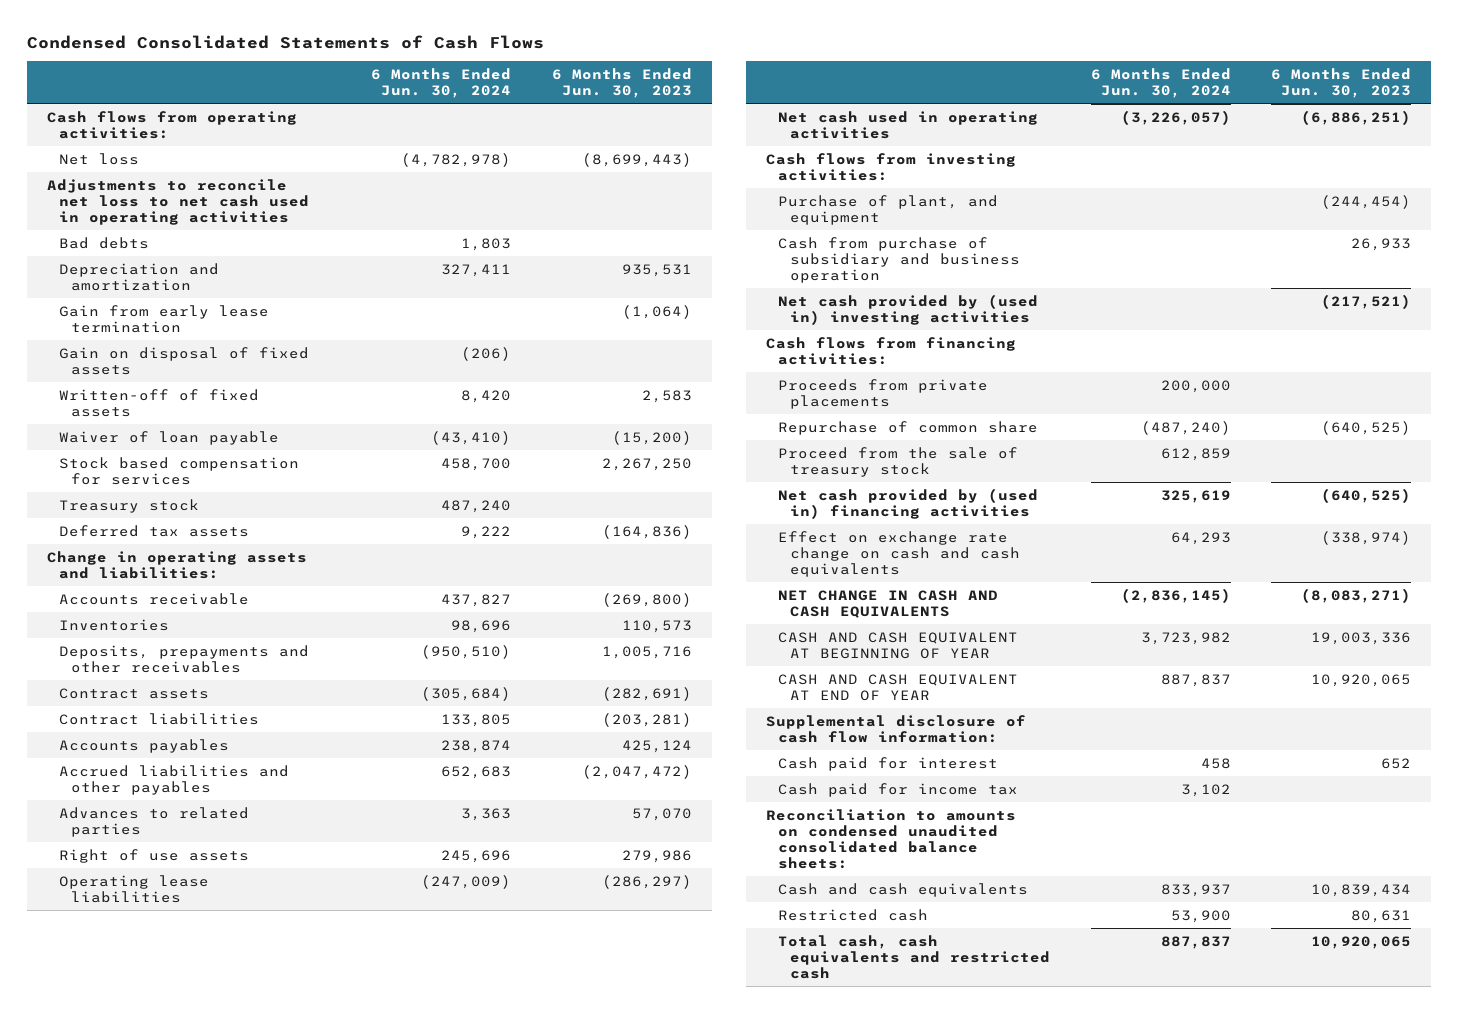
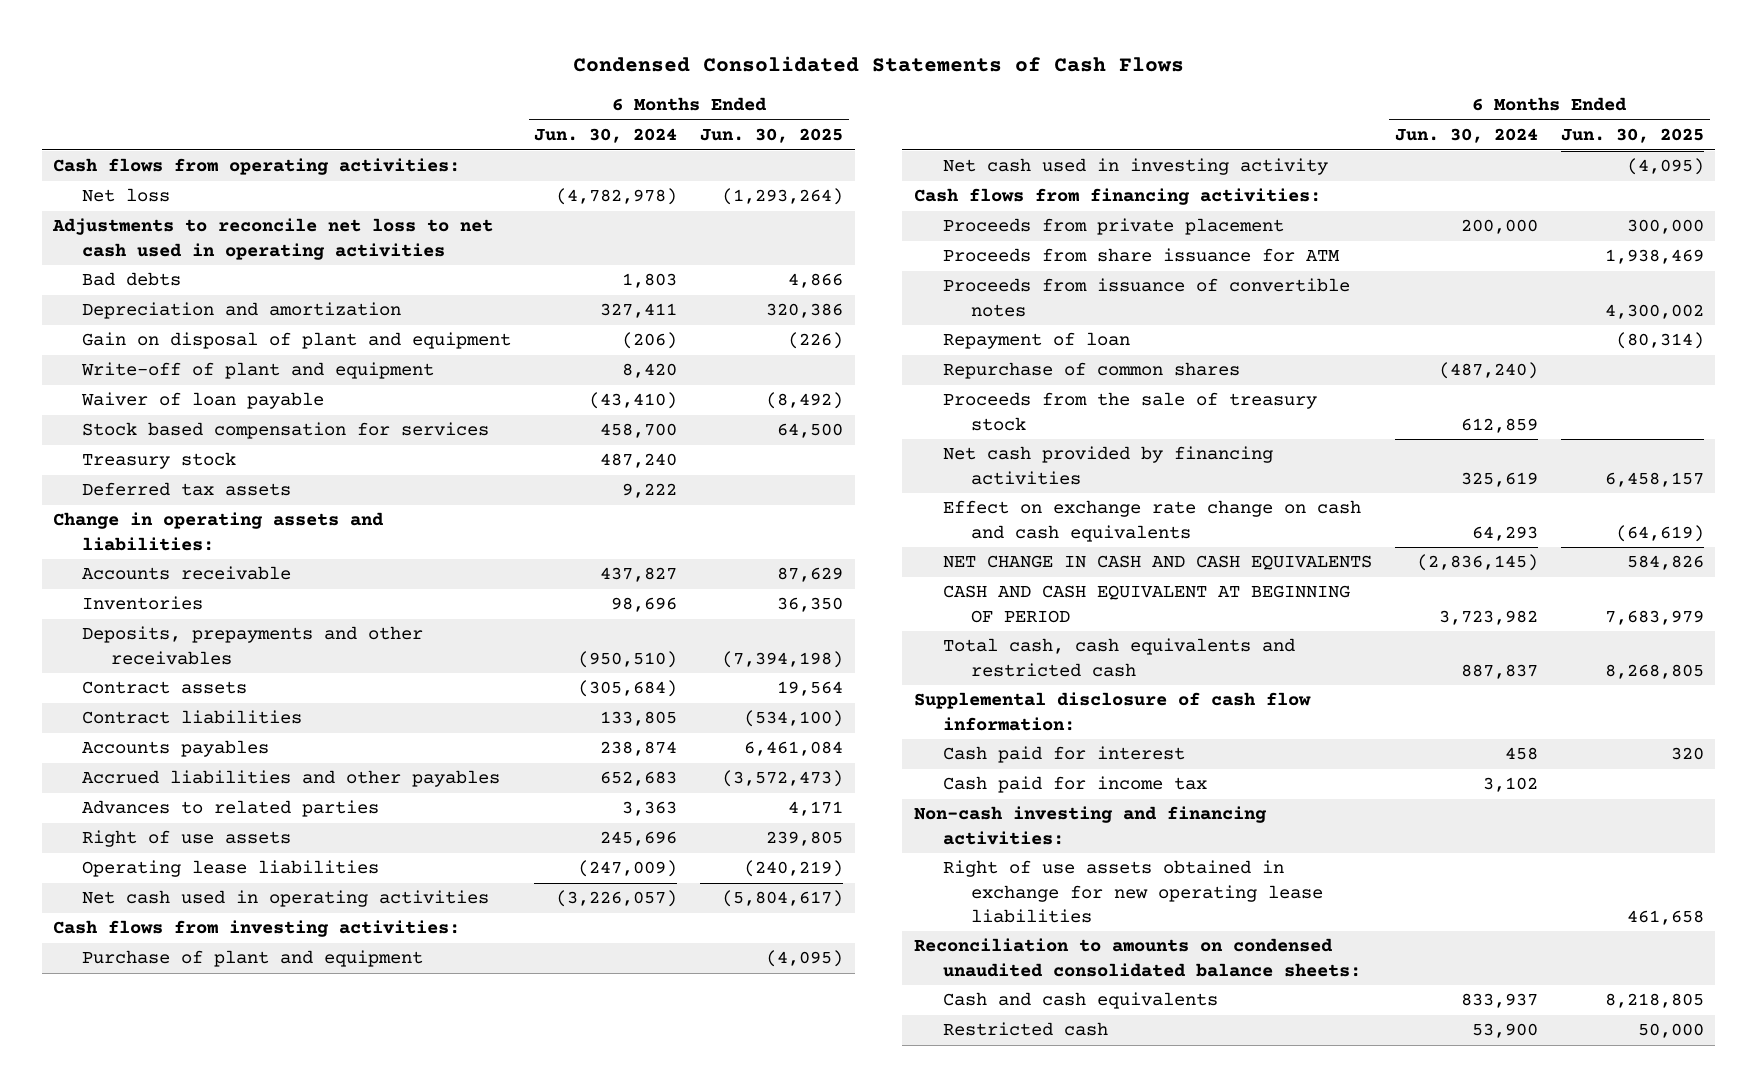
[551,68,692,99] 6 Months Ended Jun. 30, 2023 -> none
none -> [700,128,844,144] Jun. 30, 2025
[58,304,269,333] Gain from early lease termination -> none
[58,346,309,375] Gain on disposal of fixed assets -> [82,332,512,350] Gain on disposal of plant and equipment
[58,388,259,417] Written-off of fixed assets -> [81,362,435,380] Write-off of plant and equipment
[778,236,1021,283] Cash from purchase of subsidiary and business operation -> none
[778,194,999,225] Purchase of plant, and equipment -> [82,950,424,968] Purchase of plant and equipment
[778,293,1039,325] Net cash provided by (used in) investing activities -> [942,158,1328,176] Net cash used in investing activity
[778,378,989,409] Proceeds from private placements -> [942,218,1284,236] Proceeds from private placement
none -> [942,248,1340,263] Proceeds from share issuance for ATM
none -> [942,278,1350,317] Proceeds from issuance of convertible notes
none -> [942,332,1130,350] Repayment of loan
[778,420,1039,435] Repurchase of common share -> [942,362,1240,380] Repurchase of common shares
[778,446,1019,477] Proceed from the sale of treasury stock -> [942,392,1317,431] Proceeds from the sale of treasury stock
[778,487,1039,519] Net cash provided by (used in) financing activities -> [942,446,1273,485] Net cash provided by financing activities
[778,673,1019,701] CASH AND CASH EQUIVALENT AT END OF YEAR -> none
[778,631,1019,659] CASH AND CASH EQUIVALENT AT BEGINNING OF YEAR -> [942,585,1350,623] CASH AND CASH EQUIVALENT AT BEGINNING OF PERIOD
[778,934,1051,979] Total cash, cash equivalents and restricted cash -> [942,638,1295,677] Total cash, cash equivalents and restricted cash
none -> [913,806,1267,845] Non-cash investing and financing activities:
none -> [942,860,1324,923] Right of use assets obtained in exchange for new operating lease liabilities

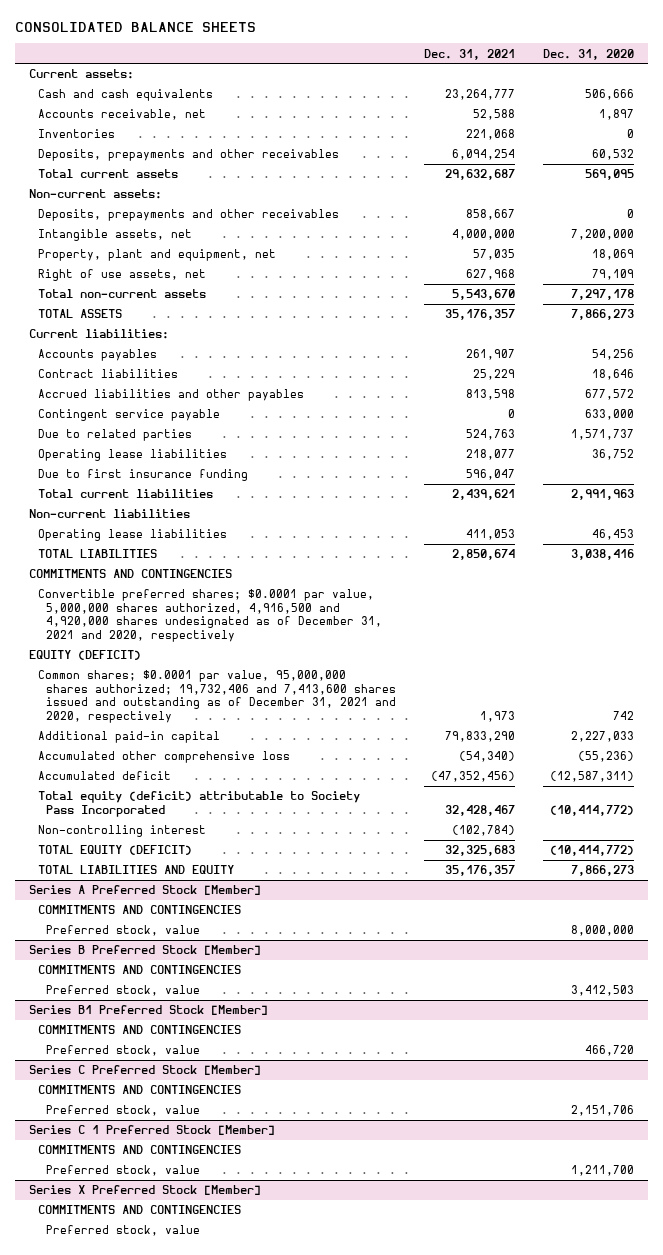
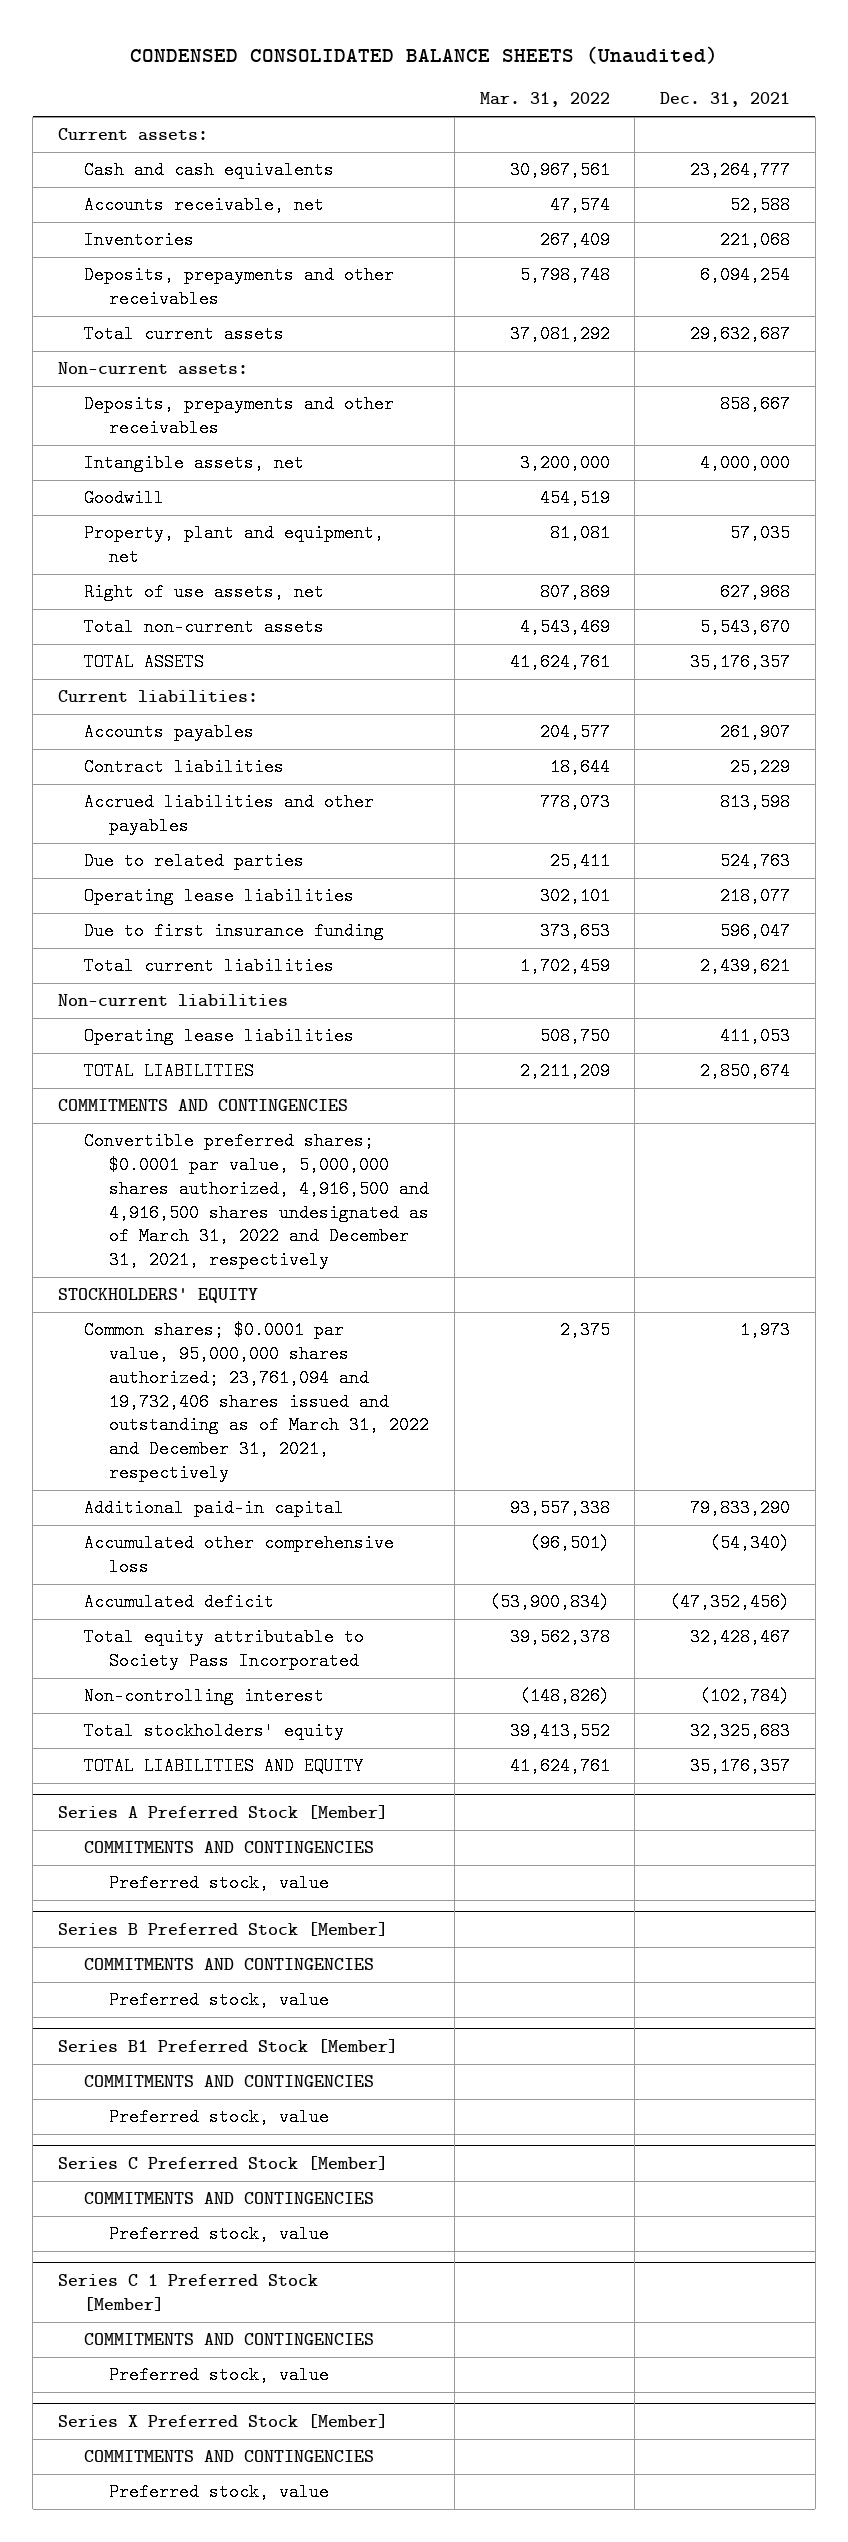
[14,22,256,33] CONSOLIDATED BALANCE SHEETS -> [129,45,718,64] CONDENSED CONSOLIDATED BALANCE SHEETS (Unaudited)
[543,48,635,60] Dec. 31, 2020 -> none
none -> [479,92,610,108] Mar. 31, 2022
none -> [83,489,164,508] Goodwill
[37,409,220,422] Contingent service payable -> none
[37,589,383,642] Convertible preferred shares; $0.0001 par value, 5,000,000 shares authorized, 4,916,500 and 4,920,000 shares undesignated as of December 31, 2021 and 2020, respectively -> [83,1132,430,1270] Convertible preferred shares; $0.0001 par value, 5,000,000 shares authorized, 4,916,500 and 4,916,500 shares undesignated as of March 31, 2022 and December 31, 2021, respectively
[28,650,141,661] EQUITY (DEFICIT) -> [57,1288,258,1304] STOCKHOLDERS' EQUITY
[37,670,397,723] Common shares; $0.0001 par value, 95,000,000 shares authorized; 19,732,406 and 7,413,600 shares issued and outstanding as of December 31, 2021 and 2020, respectively -> [83,1321,430,1482] Common shares; $0.0001 par value, 95,000,000 shares authorized; 23,761,094 and 19,732,406 shares issued and outstanding as of March 31, 2022 and December 31, 2021, respectively
[37,791,360,817] Total equity (deficit) attributable to Society Pass Incorporated -> [83,1628,364,1671] Total equity attributable to Society Pass Incorporated
[37,845,192,856] TOTAL EQUITY (DEFICIT) -> [83,1722,344,1741] Total stockholders' equity

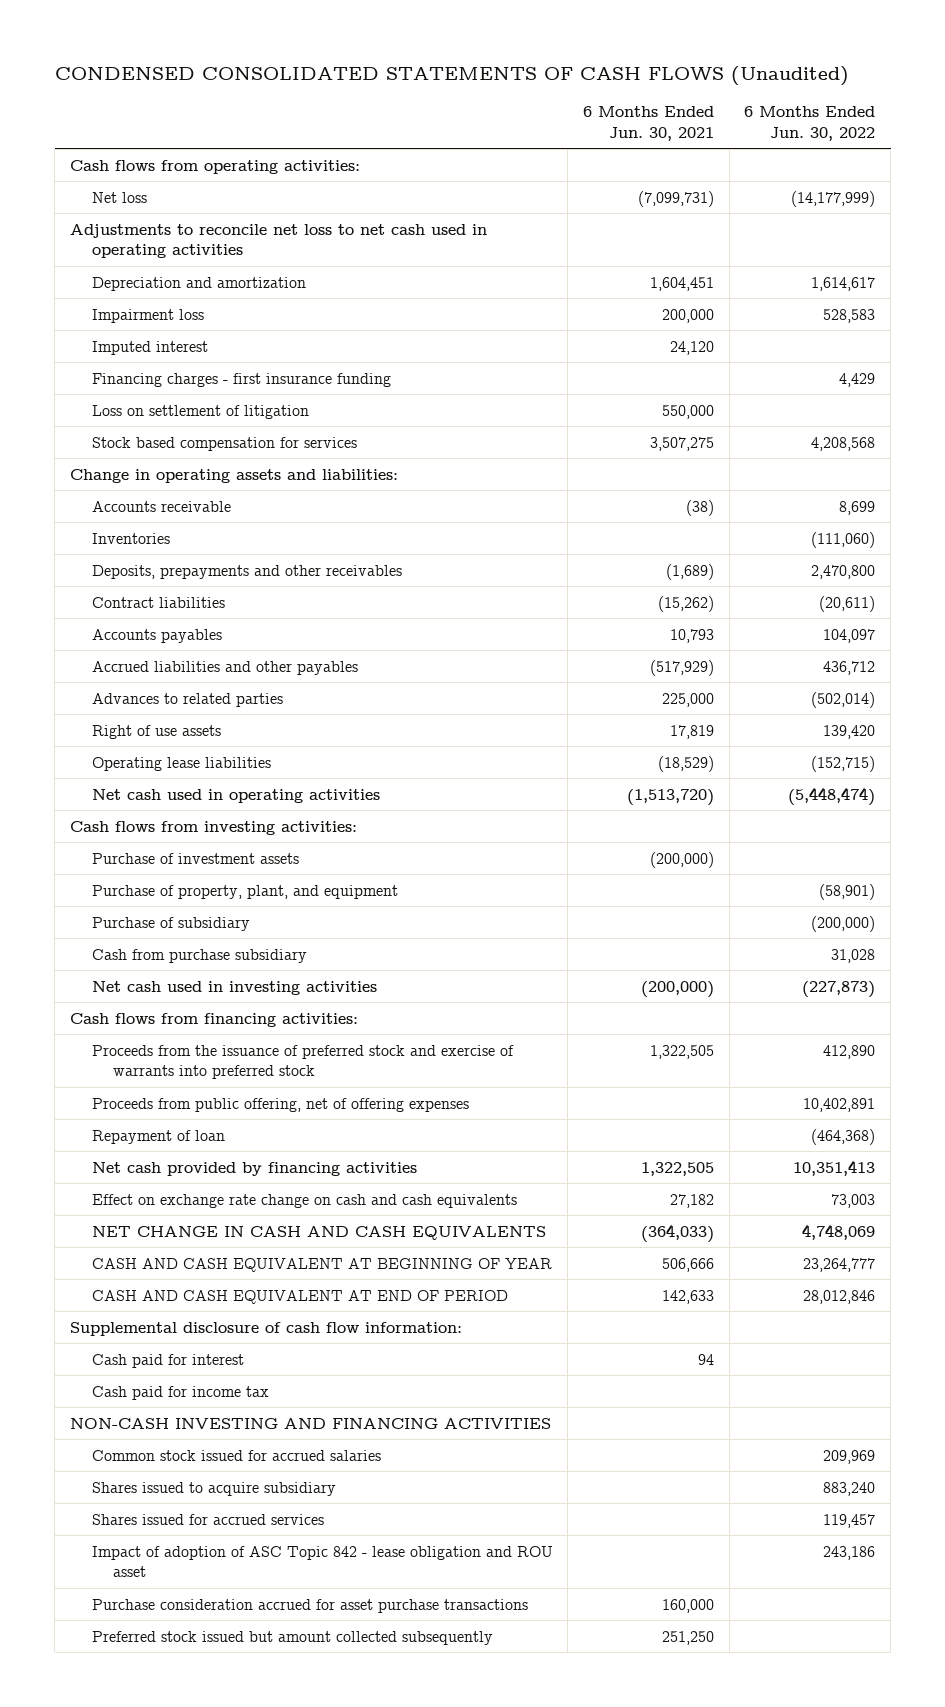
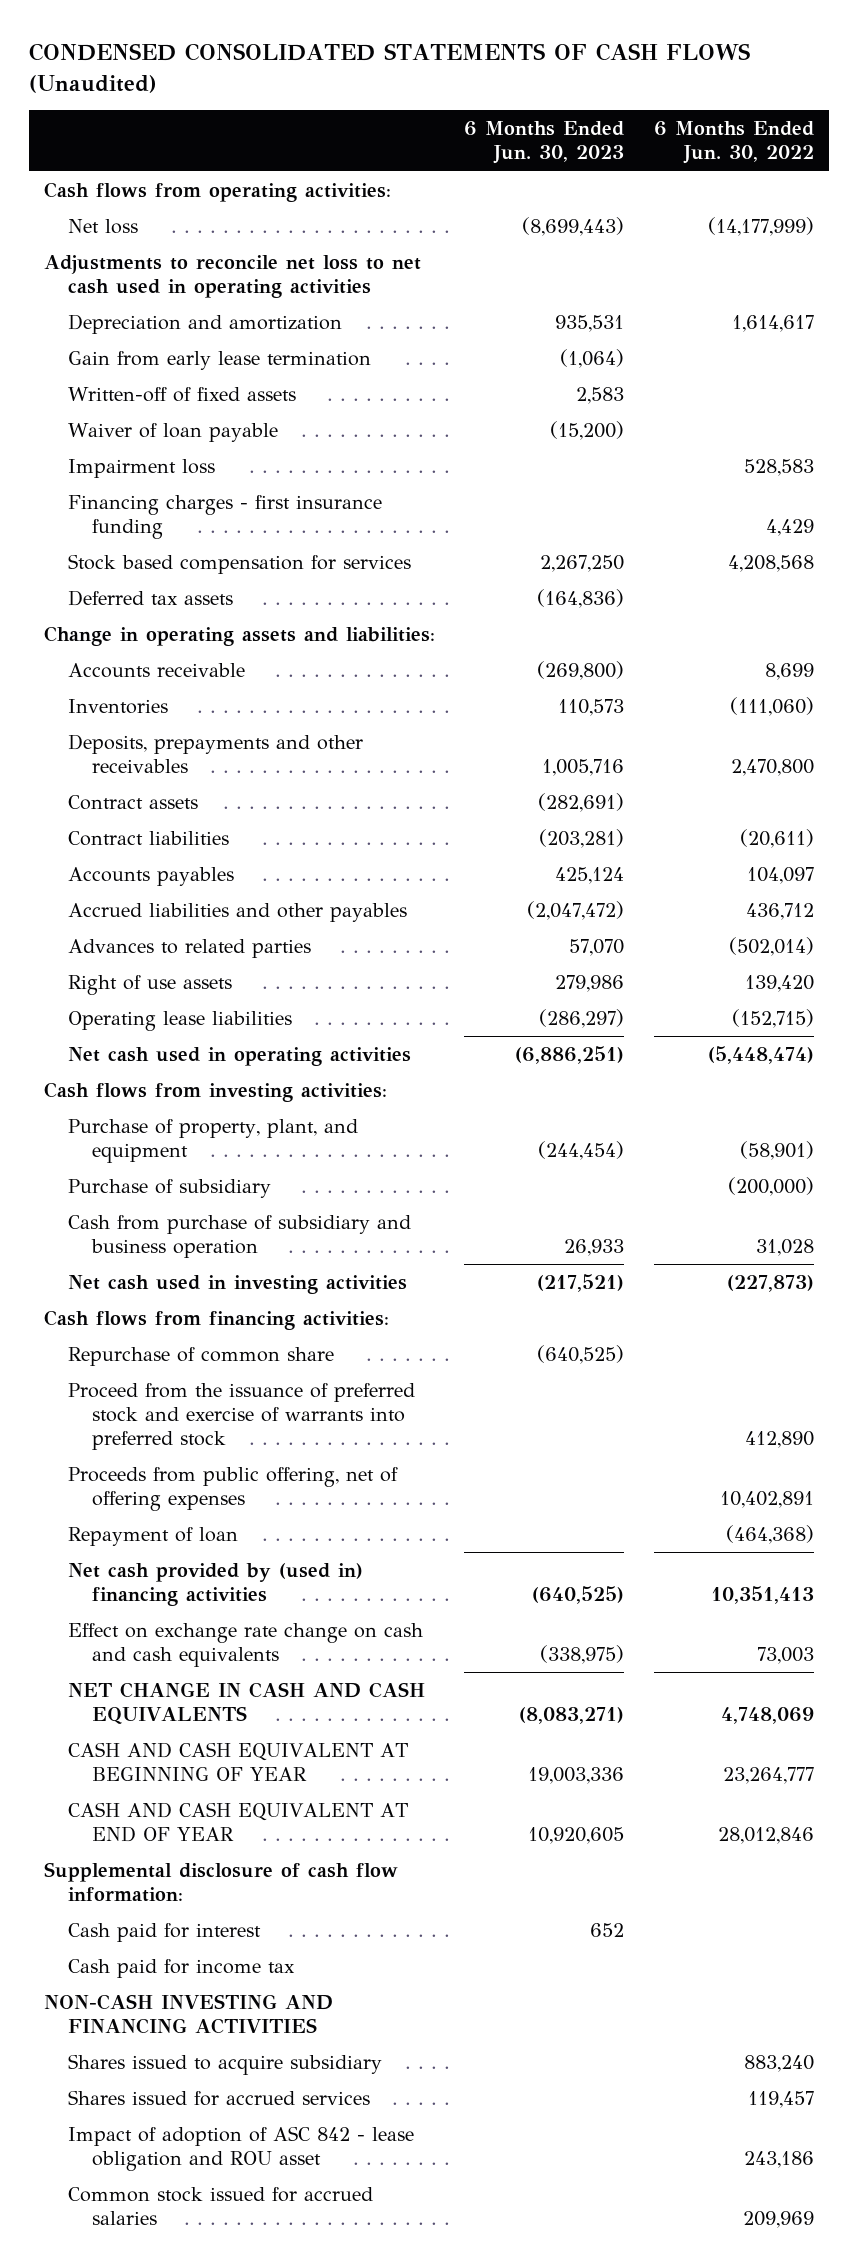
[582,106,714,141] 6 Months Ended Jun. 30, 2021 -> none
none -> [464,121,625,165] 6 Months Ended Jun. 30, 2023
none -> [67,350,371,370] Gain from early lease termination
none -> [67,386,296,402] Written-off of fixed assets
none -> [67,422,278,442] Waiver of loan payable
[91,340,208,355] Imputed interest -> none
[91,404,309,419] Loss on settlement of litigation -> none
none -> [67,589,233,606] Deferred tax assets
none -> [67,794,198,810] Contract assets
[91,852,299,864] Purchase of investment assets -> none
[91,948,307,963] Cash from purchase subsidiary -> [67,1214,411,1258] Cash from purchase of subsidiary and business operation
none -> [67,1346,334,1366] Repurchase of common share
[91,1044,514,1080] Proceeds from the issuance of preferred stock and exercise of warrants into preferred stock -> [67,1382,415,1450] Proceed from the issuance of preferred stock and exercise of warrants into preferred stock
[91,1161,417,1176] Net cash provided by financing activities -> [67,1562,363,1606] Net cash provided by (used in) financing activities
[91,1289,508,1304] CASH AND CASH EQUIVALENT AT END OF PERIOD -> [67,1801,408,1842] CASH AND CASH EQUIVALENT AT END OF YEAR
[91,1598,528,1613] Purchase consideration accrued for asset purchase transactions -> none
[91,1630,493,1645] Preferred stock issued but amount collected subsequently -> none
[91,1545,553,1578] Impact of adoption of ASC Topic 842 - lease obligation and ROU asset -> [67,2125,414,2171] Impact of adoption of ASC 842 - lease obligation and ROU asset
[91,1449,381,1461] Common stock issued for accrued salaries -> [67,2186,373,2225] Common stock issued for accrued salaries

